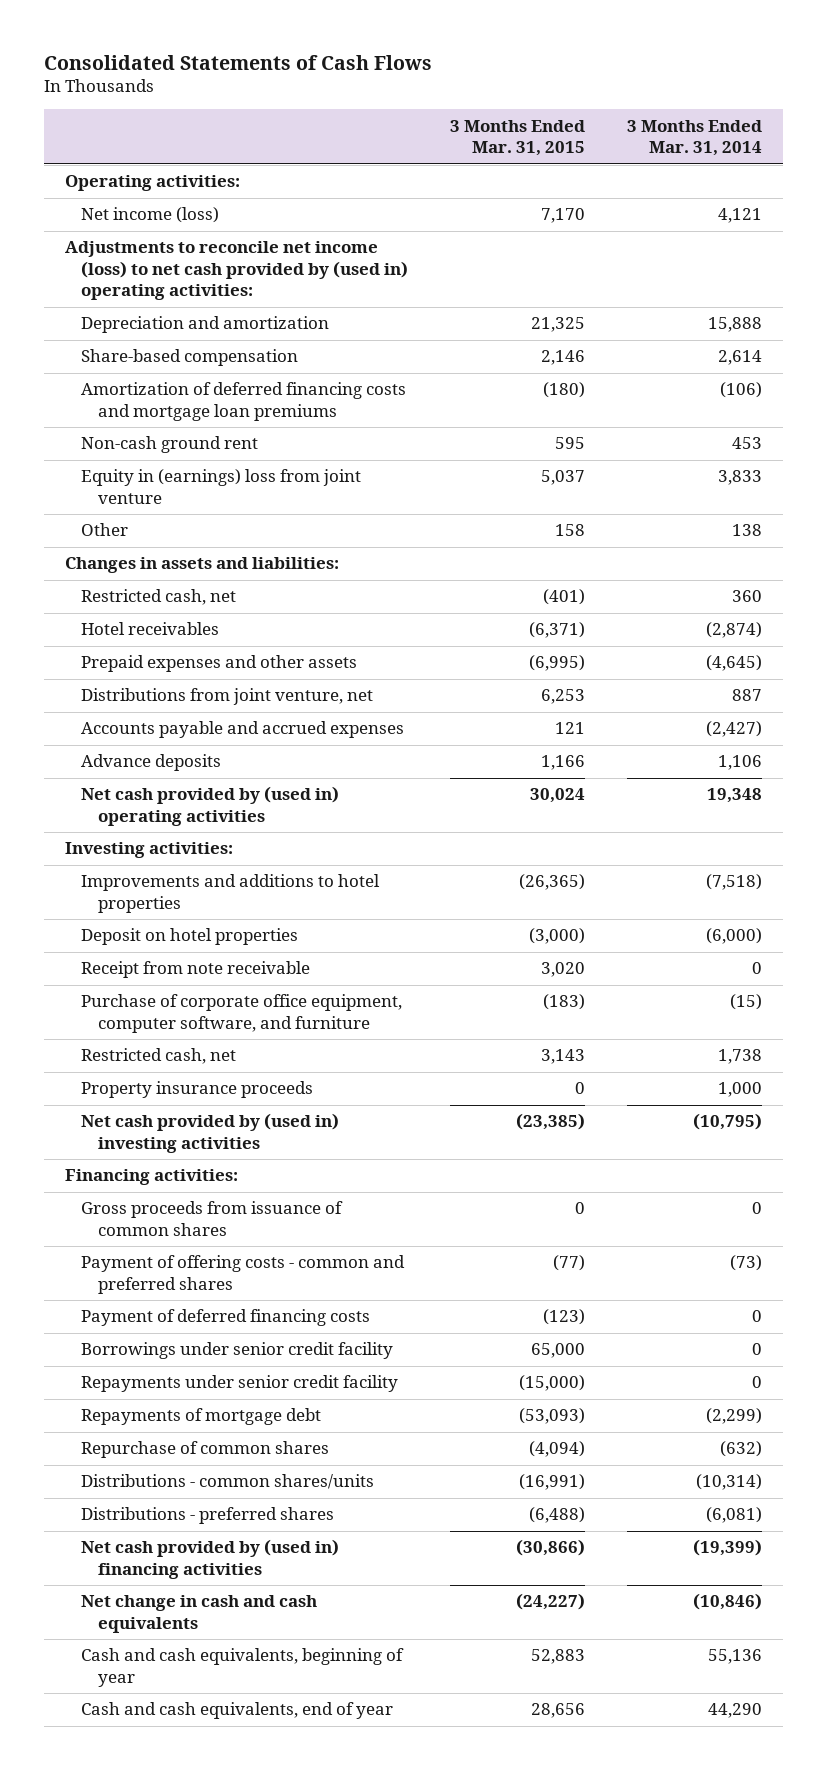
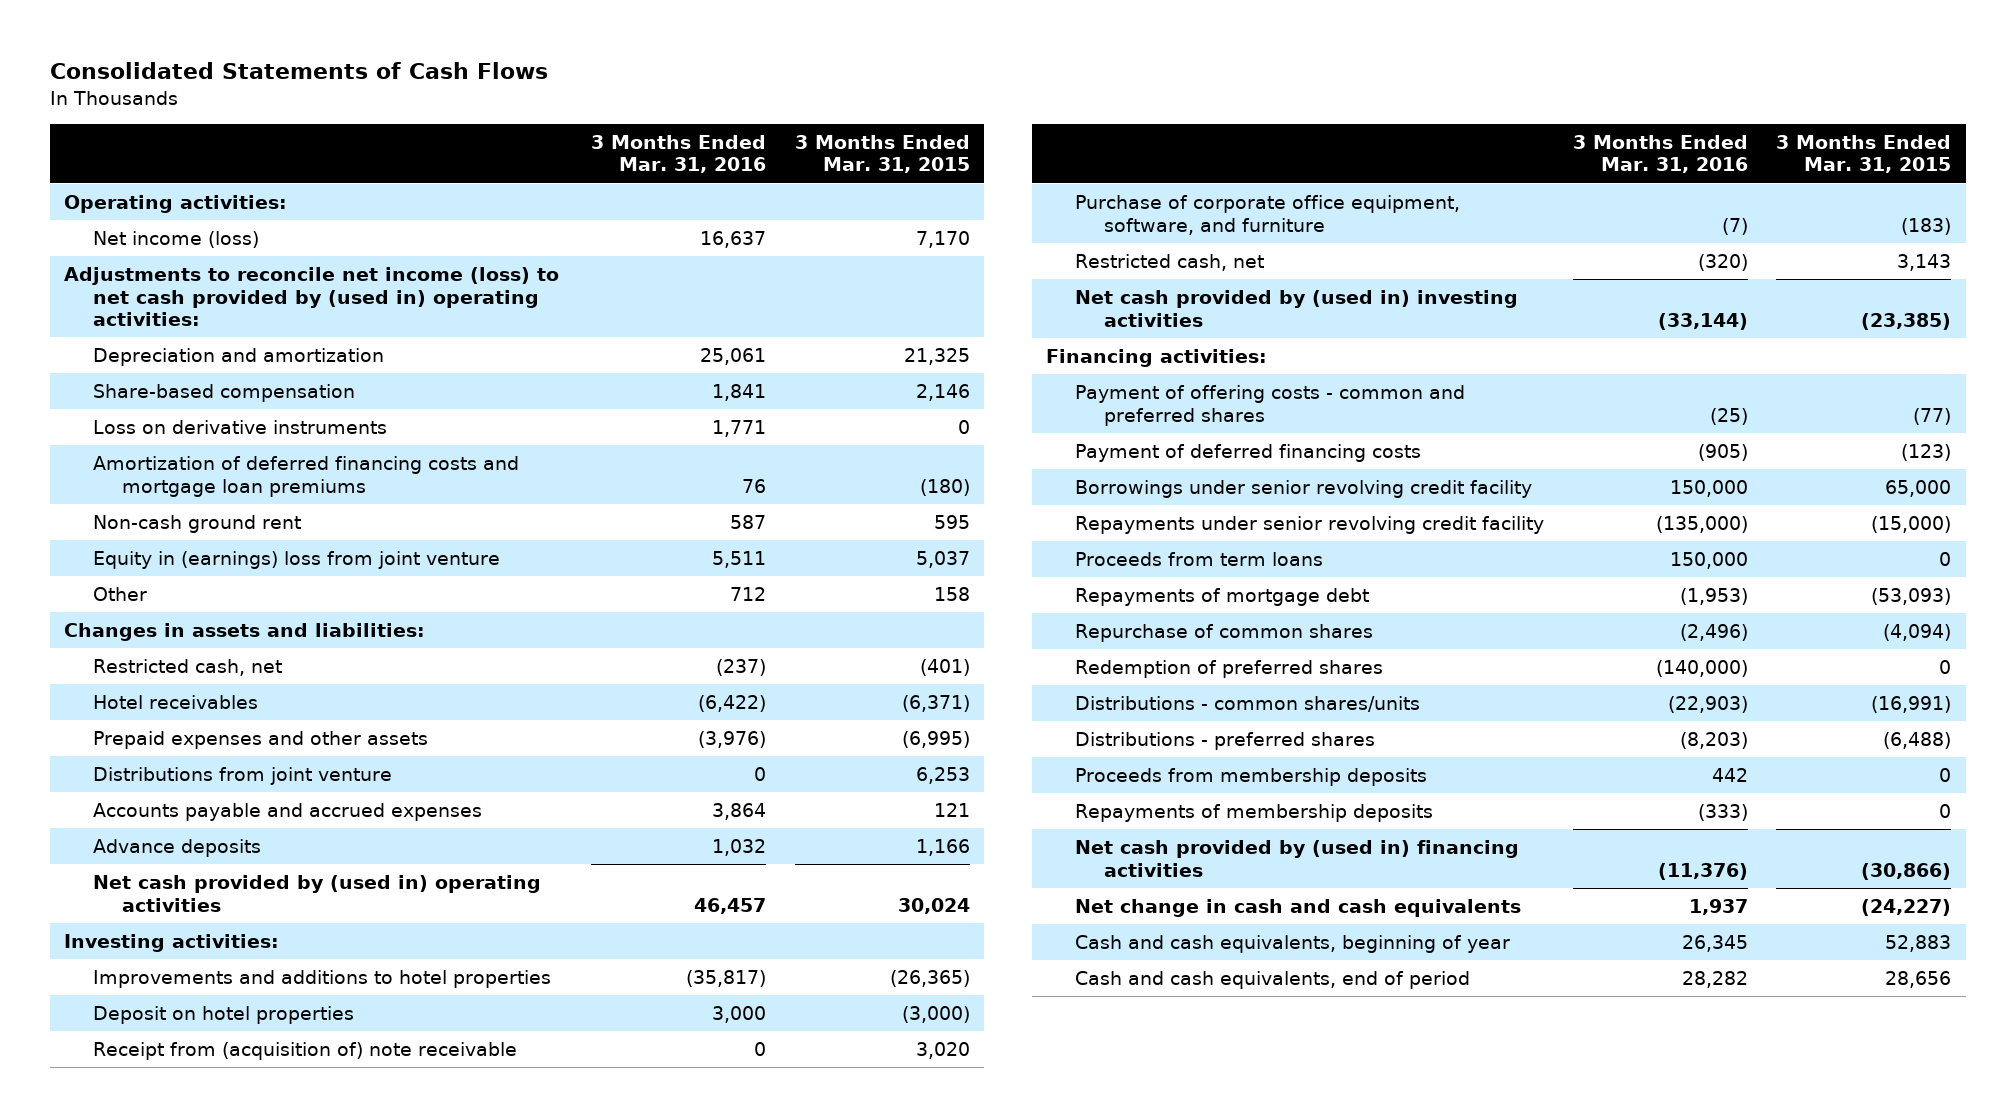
[626,119,762,157] 3 Months Ended Mar. 31, 2014 -> none
none -> [591,135,767,174] 3 Months Ended Mar. 31, 2016
none -> [93,420,388,435] Loss on derivative instruments
[81,688,374,706] Distributions from joint venture, net -> [93,767,393,786] Distributions from joint venture
[81,961,311,979] Receipt from note receivable -> [93,1042,518,1061] Receipt from (acquisition of) note receivable
[81,994,403,1033] Purchase of corporate office equipment, computer software, and furniture -> [1074,195,1460,235] Purchase of corporate office equipment, software, and furniture
[81,1081,314,1099] Property insurance proceeds -> none
[81,1201,344,1236] Gross proceeds from issuance of common shares -> none
[81,1342,394,1360] Borrowings under senior credit facility -> [1074,480,1532,499] Borrowings under senior revolving credit facility
[81,1375,399,1393] Repayments under senior credit facility -> [1074,516,1544,535] Repayments under senior revolving credit facility
none -> [1074,552,1323,567] Proceeds from term loans
none -> [1074,660,1383,679] Redemption of preferred shares
none -> [1074,768,1427,787] Proceeds from membership deposits
none -> [1074,804,1433,823] Repayments of membership deposits
[81,1702,394,1720] Cash and cash equivalents, end of year -> [1074,971,1470,990] Cash and cash equivalents, end of period

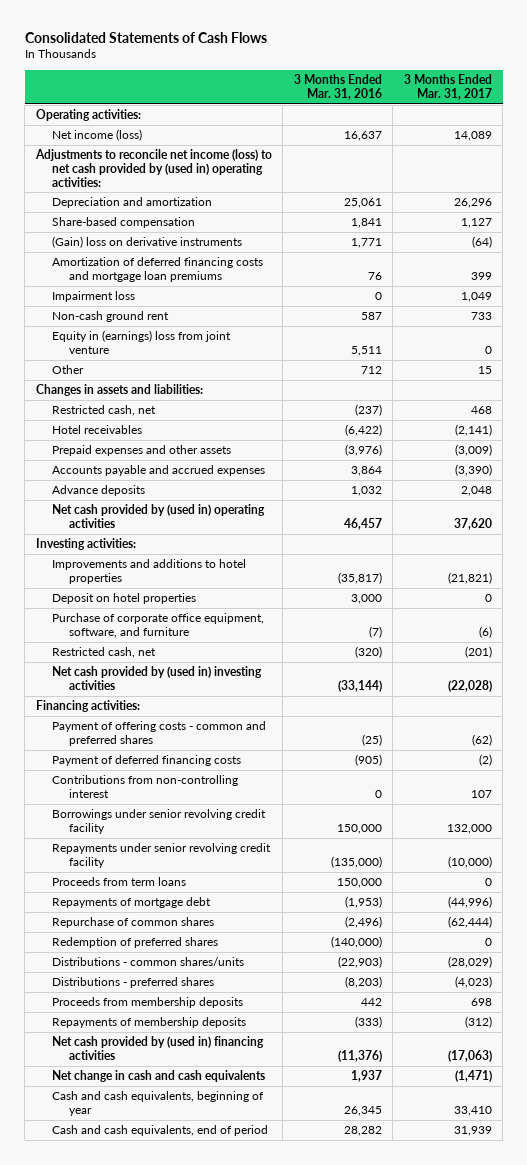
[794,135,970,174] 3 Months Ended Mar. 31, 2015 -> none
none -> [403,74,492,100] 3 Months Ended Mar. 31, 2017
[93,420,388,435] Loss on derivative instruments -> [52,236,243,249] (Gain) loss on derivative instruments
none -> [52,291,136,303] Impairment loss
[93,767,393,786] Distributions from joint venture -> none
[93,1042,518,1061] Receipt from (acquisition of) note receivable -> none
none -> [52,775,239,798] Contributions from non-controlling interest

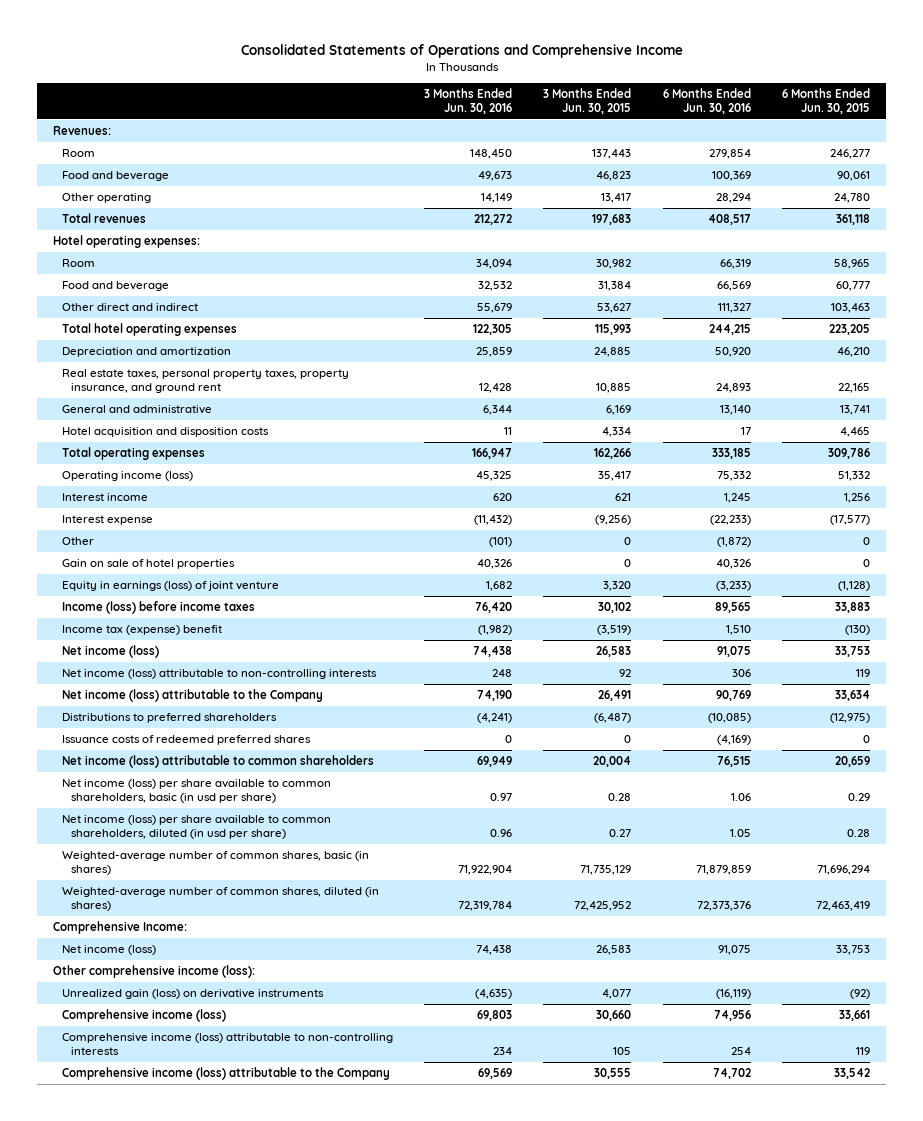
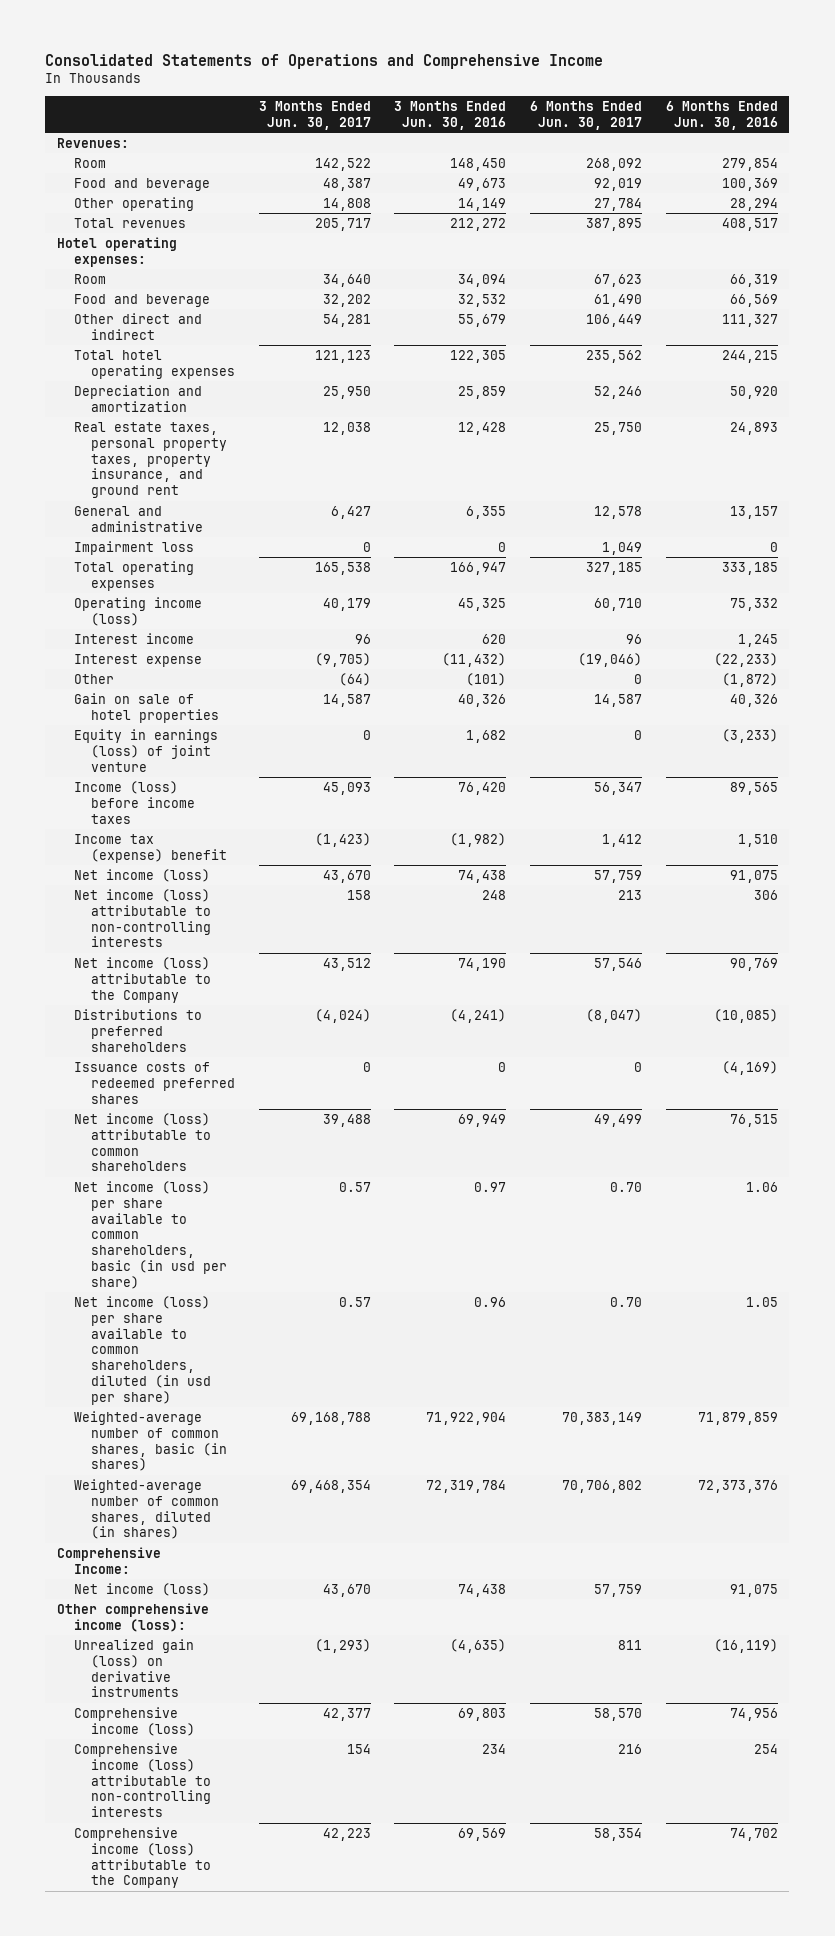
[543,87,632,114] 3 Months Ended Jun. 30, 2015 -> none
[782,87,871,114] 6 Months Ended Jun. 30, 2015 -> none
none -> [258,101,371,131] 3 Months Ended Jun. 30, 2017
none -> [529,101,642,131] 6 Months Ended Jun. 30, 2017
[61,427,269,438] Hotel acquisition and disposition costs -> none
[483,405,513,416] 6,344 -> [466,505,507,519] 6,355
[719,405,751,416] 13,140 -> [729,505,778,519] 13,157
none -> [73,540,194,555] Impairment loss

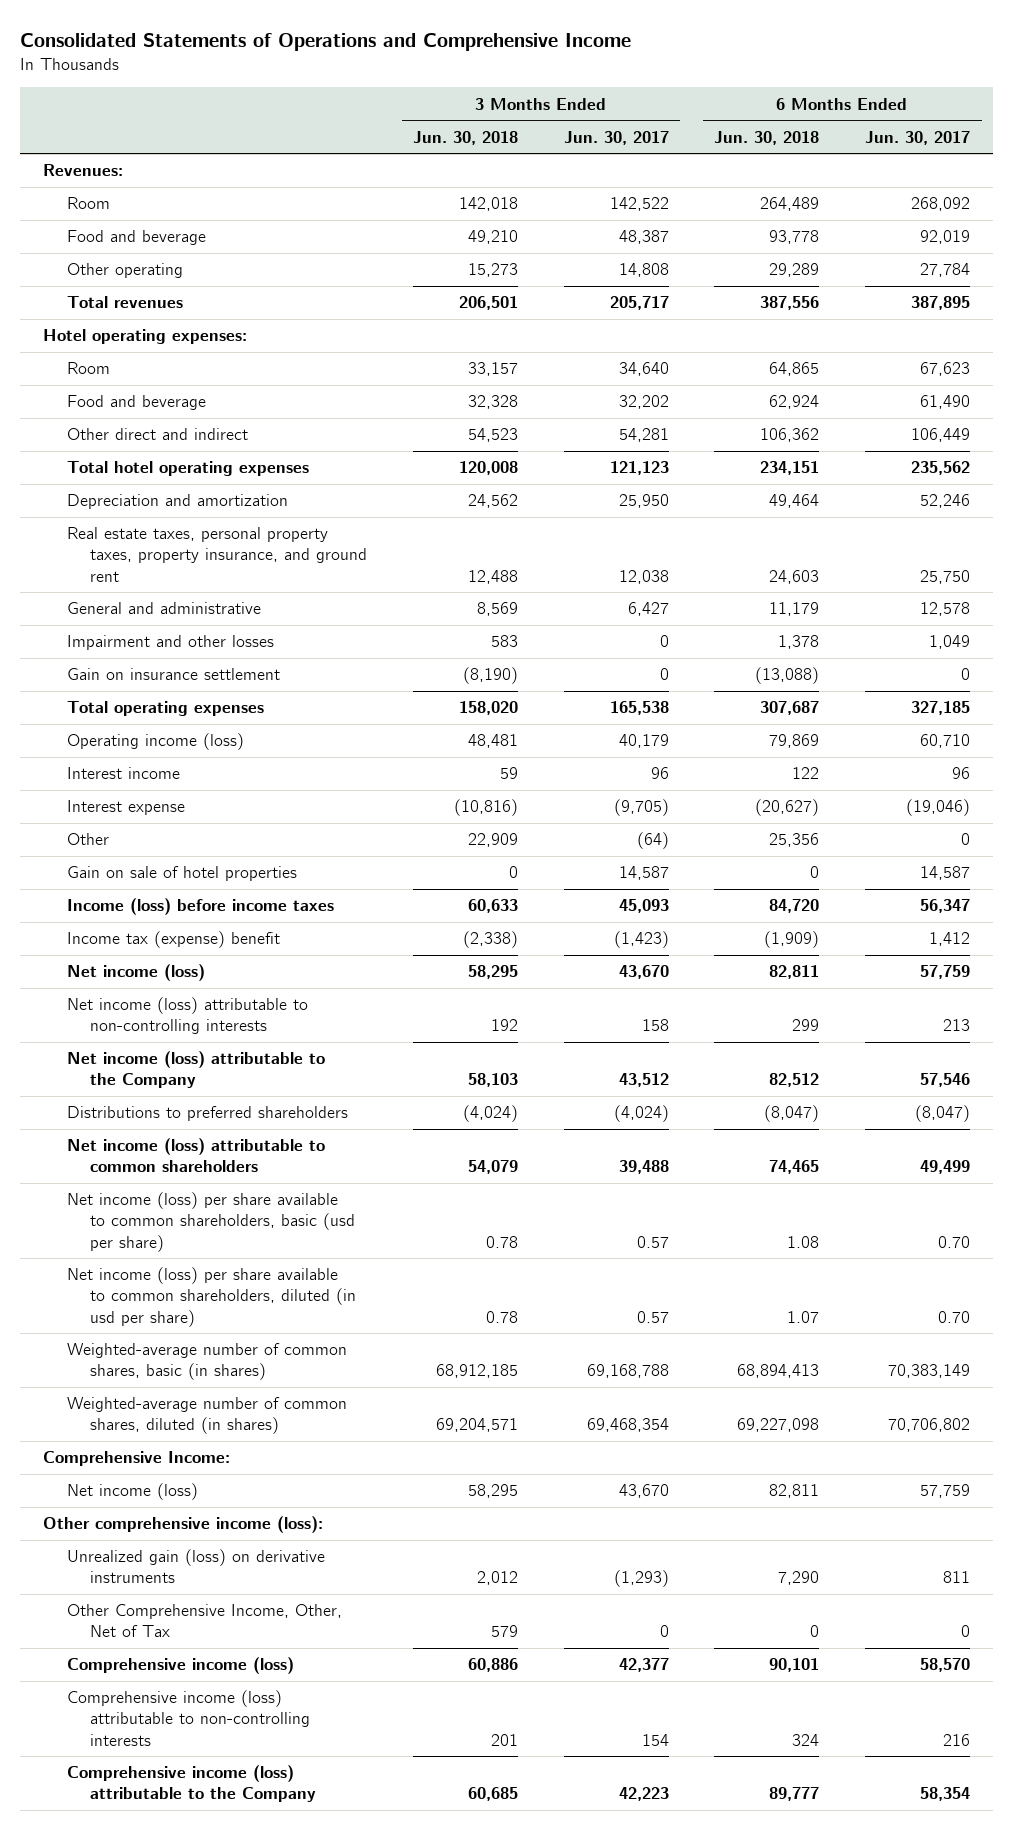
[394,101,507,131] 3 Months Ended Jun. 30, 2016 -> none
[665,101,778,131] 6 Months Ended Jun. 30, 2016 -> none
none -> [412,130,518,145] Jun. 30, 2018
none -> [714,130,820,145] Jun. 30, 2018
[73,540,194,555] Impairment loss -> [66,635,274,651] Impairment and other losses
none -> [66,668,280,681] Gain on insurance settlement
[73,728,218,772] Equity in earnings (loss) of joint venture -> none
[73,1061,236,1104] Issuance costs of redeemed preferred shares -> none
[73,1180,228,1290] Net income (loss) per share available to common shareholders, basic (in usd per share) -> [66,1192,356,1252] Net income (loss) per share available to common shareholders, basic (usd per share)
none -> [66,1604,342,1638] Other Comprehensive Income, Other, Net of Tax

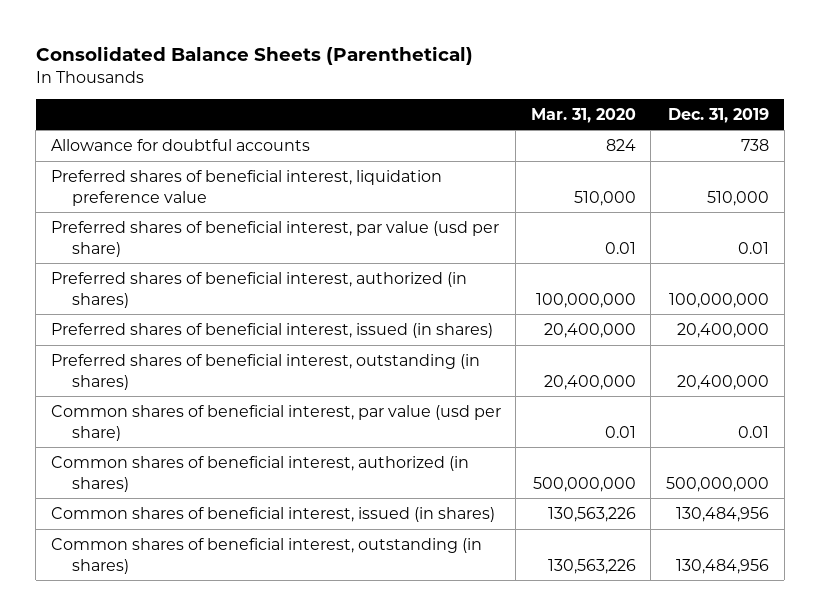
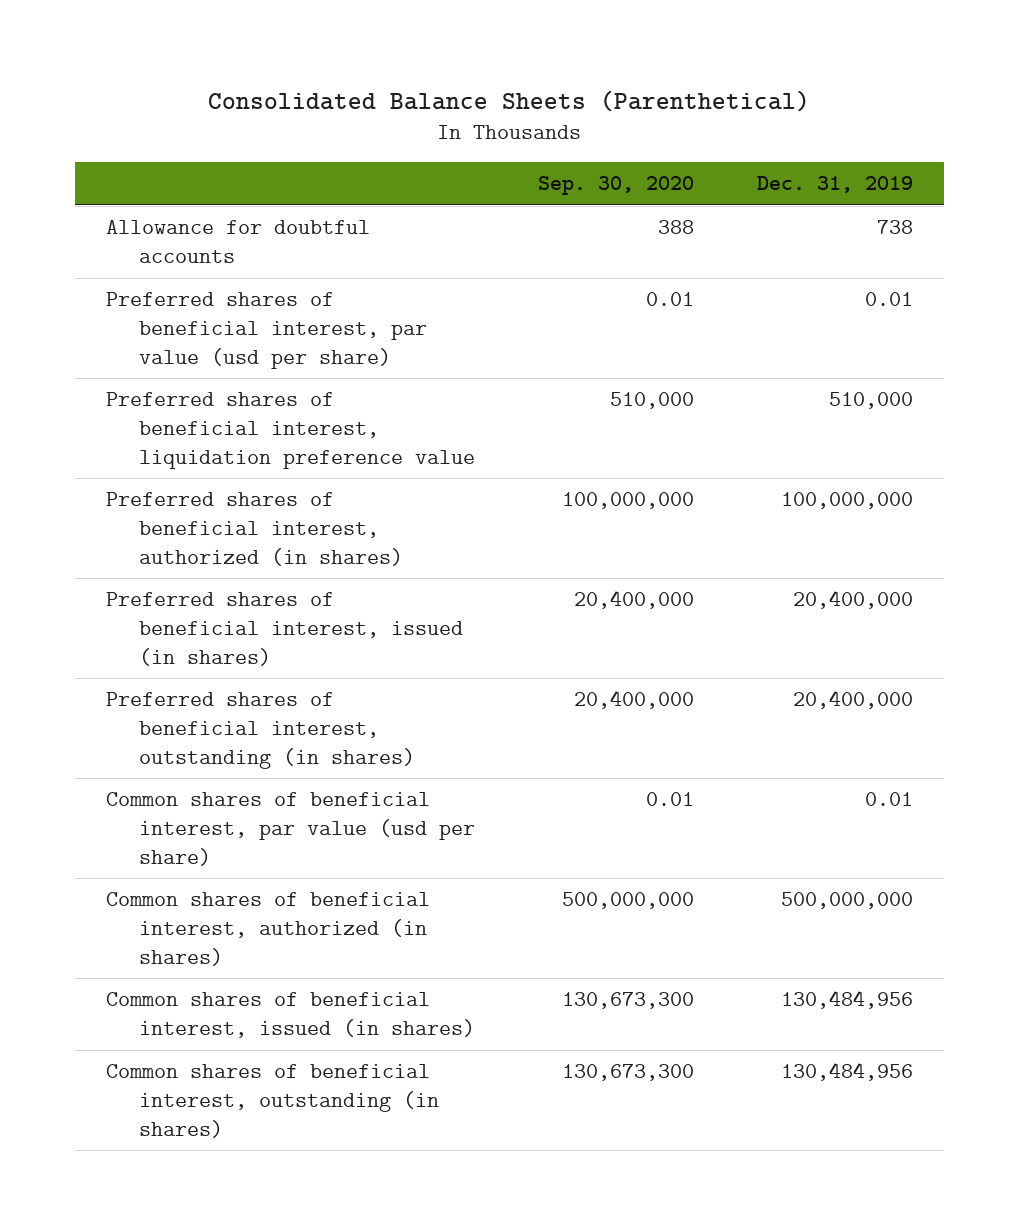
[530,107,636,123] Mar. 31, 2020 -> none
none -> [538,175,695,195] Sep. 30, 2020
[50,169,442,206] Preferred shares of beneficial interest, liquidation preference value -> [105,392,476,469] Preferred shares of beneficial interest, liquidation preference value

